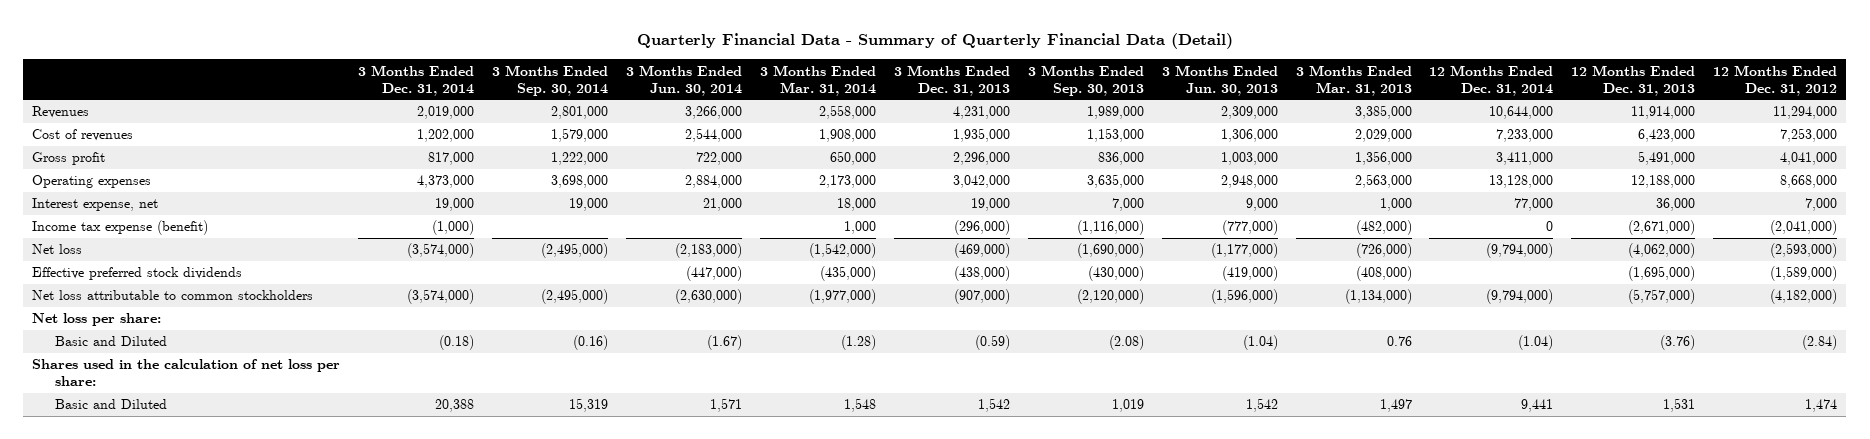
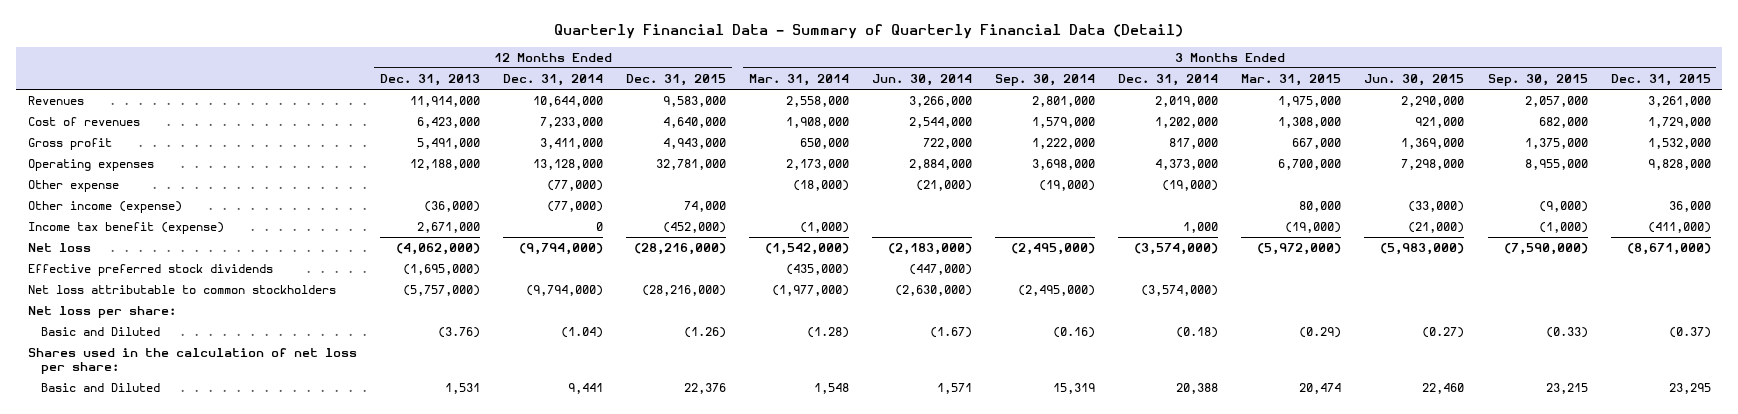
[893,64,1010,96] 3 Months Ended Dec. 31, 2013 -> none
[1027,64,1144,96] 3 Months Ended Sep. 30, 2013 -> none
[1161,64,1278,96] 3 Months Ended Jun. 30, 2013 -> none
[1295,64,1412,96] 3 Months Ended Mar. 31, 2013 -> none
[1713,64,1838,96] 12 Months Ended Dec. 31, 2012 -> none
none -> [625,74,726,87] Dec. 31, 2015
none -> [1241,74,1342,87] Mar. 31, 2015
none -> [1364,74,1465,87] Jun. 30, 2015
none -> [1487,74,1588,87] Sep. 30, 2015
none -> [1610,74,1711,87] Dec. 31, 2015
[32,198,159,212] Interest expense, net -> none
none -> [27,180,119,193] Other expense
none -> [27,201,182,214] Other income (expense)
[32,220,209,236] Income tax expense (benefit) -> [27,222,224,235] Income tax benefit (expense)
[432,220,475,236] (1,000) -> [1183,222,1219,234] 1,000
[843,221,876,235] 1,000 -> [800,222,850,234] (1,000)
[1628,220,1696,236] (2,671,000) -> [416,222,480,234] 2,671,000

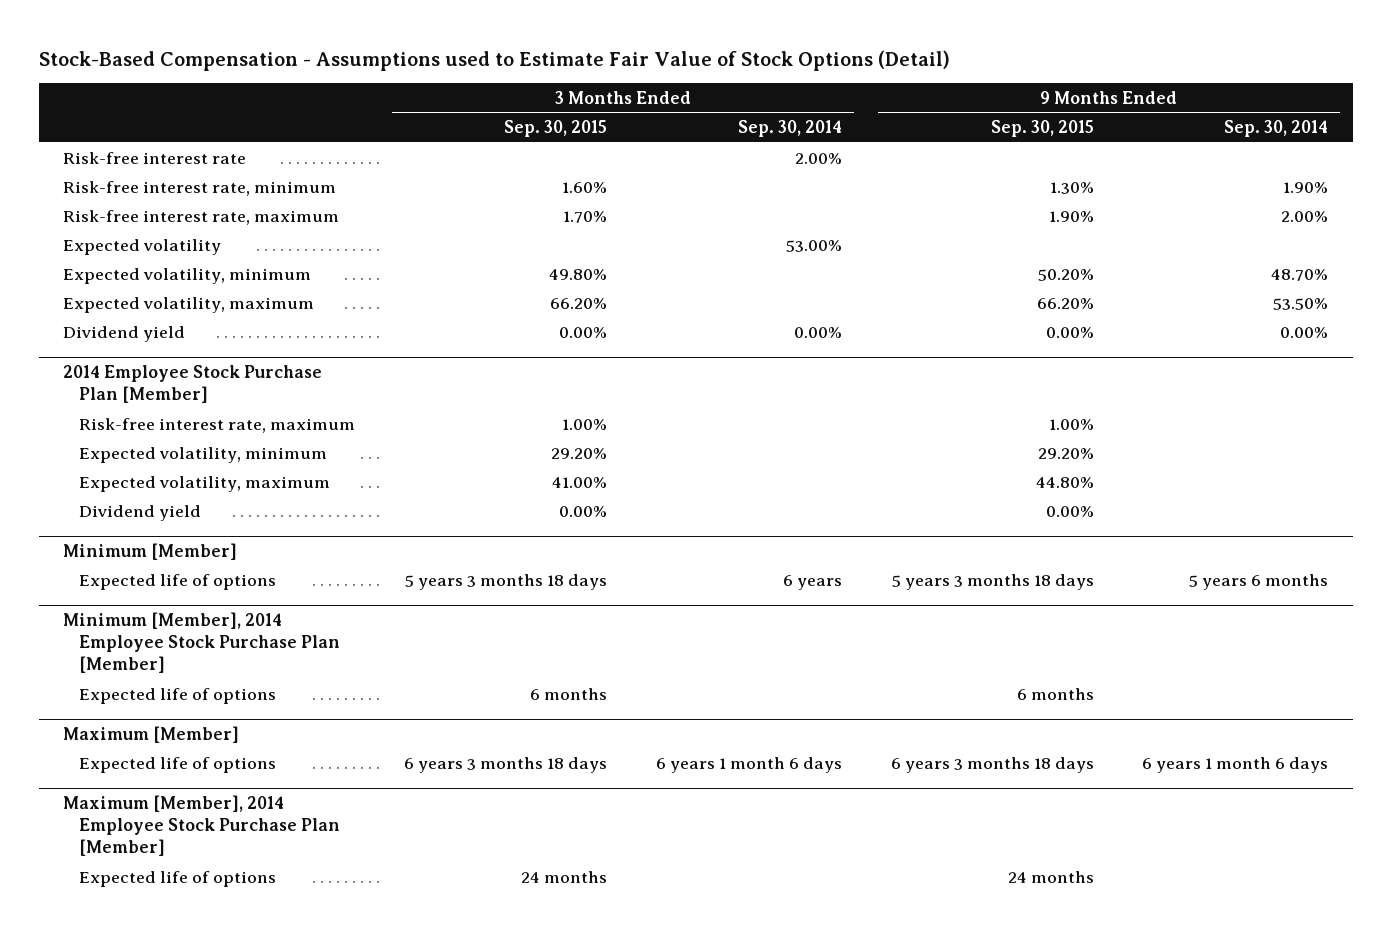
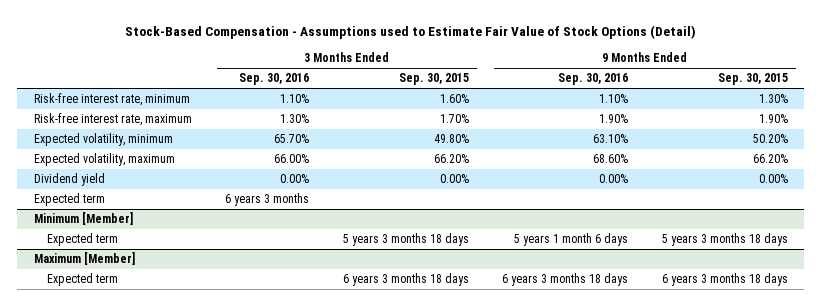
[737,119,842,137] Sep. 30, 2014 -> none
[1224,119,1329,137] Sep. 30, 2014 -> none
none -> [239,73,310,86] Sep. 30, 2016
none -> [558,73,629,86] Sep. 30, 2016
[62,151,246,164] Risk-free interest rate -> none
[62,238,221,255] Expected volatility -> none
[62,364,322,404] 2014 Employee Stock Purchase Plan [Member] -> none
[79,417,356,433] Risk-free interest rate, maximum -> none
[79,446,328,463] Expected volatility, minimum -> none
[79,475,331,492] Expected volatility, maximum -> none
[79,504,202,521] Dividend yield -> none
none -> [34,193,106,207] Expected term
[62,611,341,674] Minimum [Member], 2014 Employee Stock Purchase Plan [Member] -> none
[79,687,277,704] Expected life of options -> none
[79,573,277,590] Expected life of options -> [47,233,119,247] Expected term
[62,794,341,857] Maximum [Member], 2014 Employee Stock Purchase Plan [Member] -> none
[79,870,277,887] Expected life of options -> none
[79,756,277,773] Expected life of options -> [47,273,119,287] Expected term

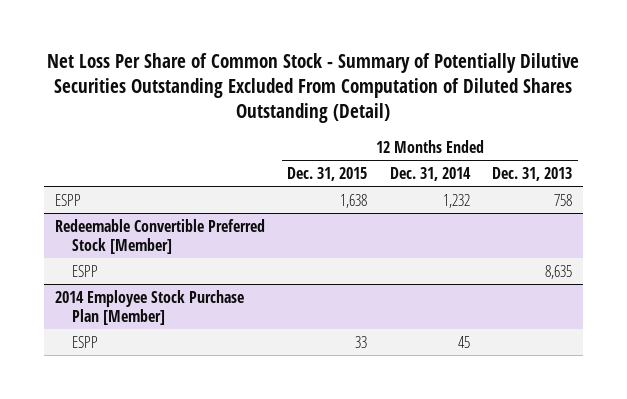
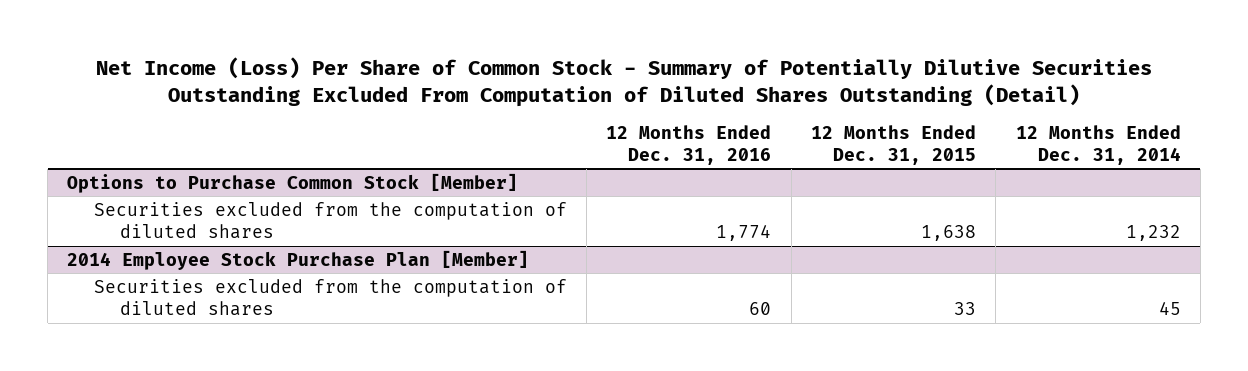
[47,53,580,124] Net Loss Per Share of Common Stock - Summary of Potentially Dilutive Securities Outstanding Excluded From Computation of Diluted Shares Outstanding (Detail) -> [95,56,1152,107] Net Income (Loss) Per Share of Common Stock - Summary of Potentially Dilutive Securities Outstanding Excluded From Computation of Diluted Shares Outstanding (Detail)
[491,166,572,181] Dec. 31, 2013 -> none
none -> [606,124,772,165] 12 Months Ended Dec. 31, 2016
[54,218,265,254] Redeemable Convertible Preferred Stock [Member] -> none
[71,264,98,277] ESPP -> none
none -> [67,172,519,193] Options to Purchase Common Stock [Member]
[54,193,81,206] ESPP -> [93,201,567,240] Securities excluded from the computation of diluted shares
[71,335,98,348] ESPP -> [93,278,567,317] Securities excluded from the computation of diluted shares

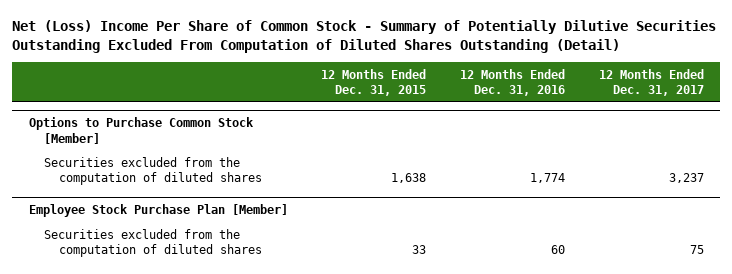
[95,56,1152,107] Net Income (Loss) Per Share of Common Stock - Summary of Potentially Dilutive Securities Outstanding Excluded From Computation of Diluted Shares Outstanding (Detail) -> [11,19,716,53] Net (Loss) Income Per Share of Common Stock - Summary of Potentially Dilutive Securities Outstanding Excluded From Computation of Diluted Shares Outstanding (Detail)
[1015,124,1181,165] 12 Months Ended Dec. 31, 2014 -> none
none -> [598,68,704,96] 12 Months Ended Dec. 31, 2017
[67,249,530,270] 2014 Employee Stock Purchase Plan [Member] -> [28,204,288,218] Employee Stock Purchase Plan [Member]

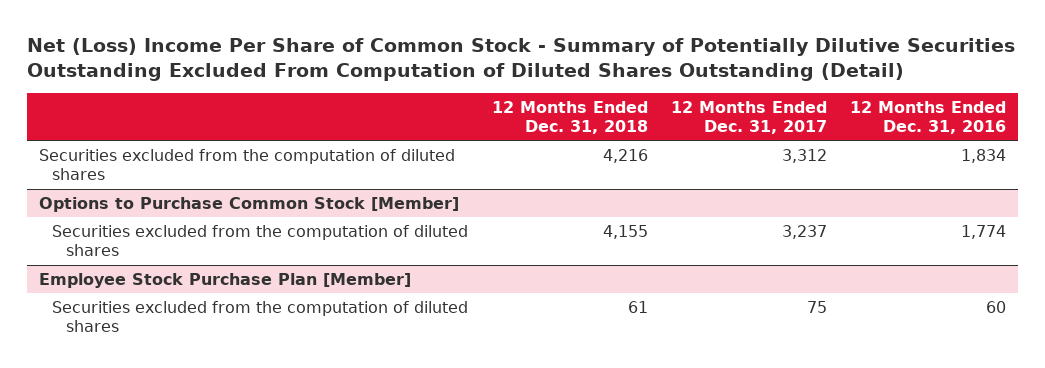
[321,68,427,96] 12 Months Ended Dec. 31, 2015 -> none
none -> [491,100,648,135] 12 Months Ended Dec. 31, 2018
none -> [38,148,455,181] Securities excluded from the computation of diluted shares

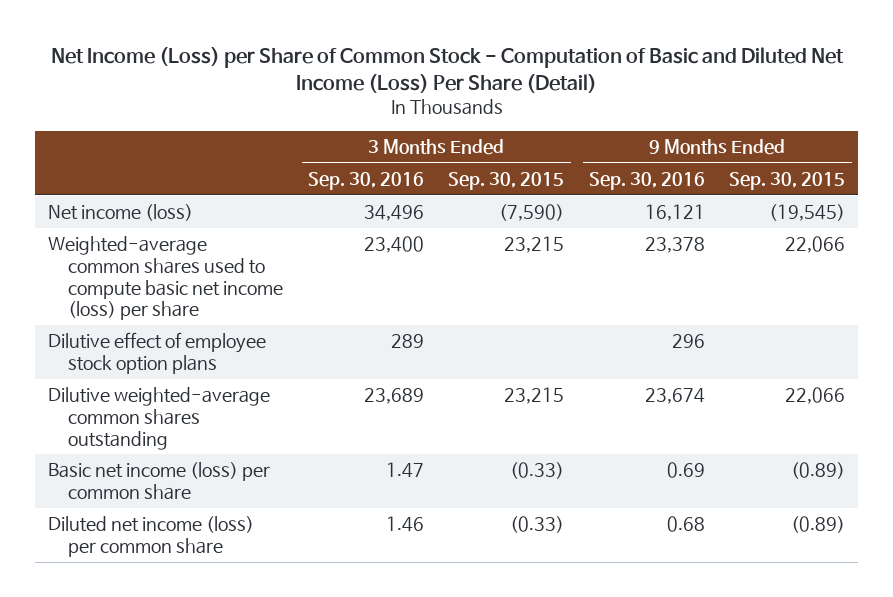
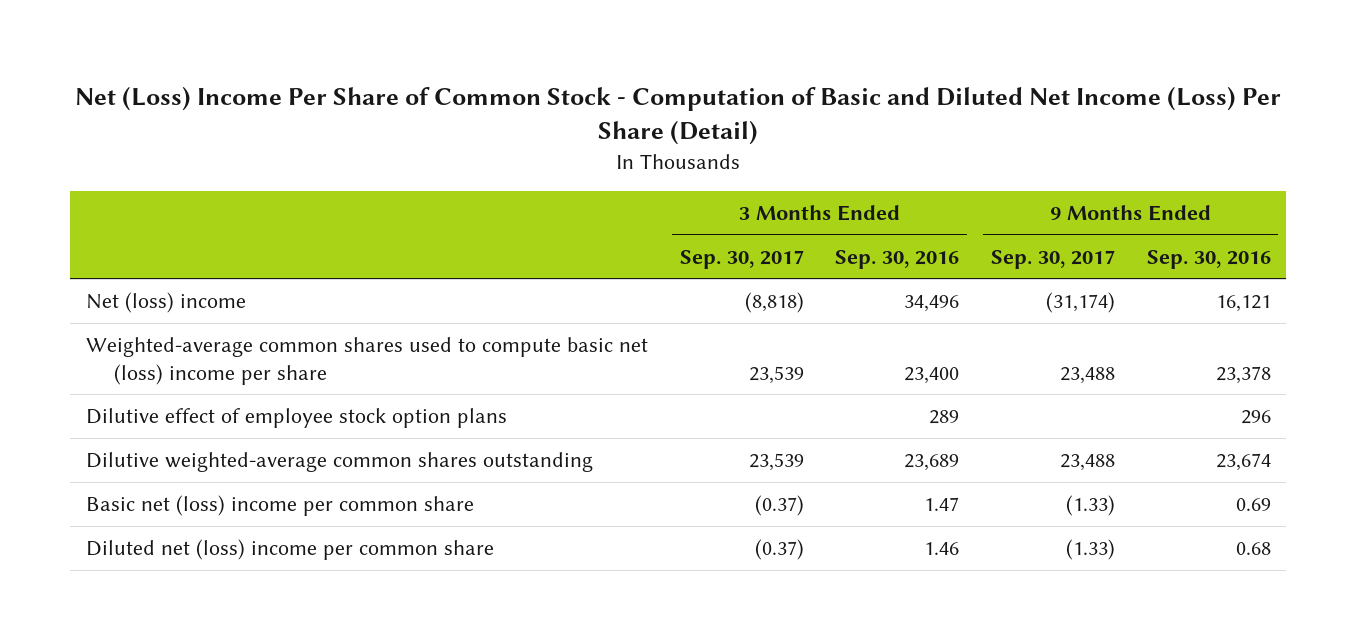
[50,46,844,93] Net Income (Loss) per Share of Common Stock - Computation of Basic and Diluted Net Income (Loss) Per Share (Detail) -> [75,85,1282,145] Net (Loss) Income Per Share of Common Stock - Computation of Basic and Diluted Net Income (Loss) Per Share (Detail)
[448,171,565,190] Sep. 30, 2015 -> none
[729,171,846,190] Sep. 30, 2015 -> none
none -> [679,249,804,269] Sep. 30, 2017
none -> [990,249,1115,269] Sep. 30, 2017
[47,204,193,222] Net income (loss) -> [86,292,247,314] Net (loss) income
[47,236,284,321] Weighted-average common shares used to compute basic net income (loss) per share -> [86,337,649,385] Weighted-average common shares used to compute basic net (loss) income per share
[47,462,270,500] Basic net income (loss) per common share -> [86,495,475,517] Basic net (loss) income per common share
[47,516,254,557] Diluted net income (loss) per common share -> [86,539,495,561] Diluted net (loss) income per common share

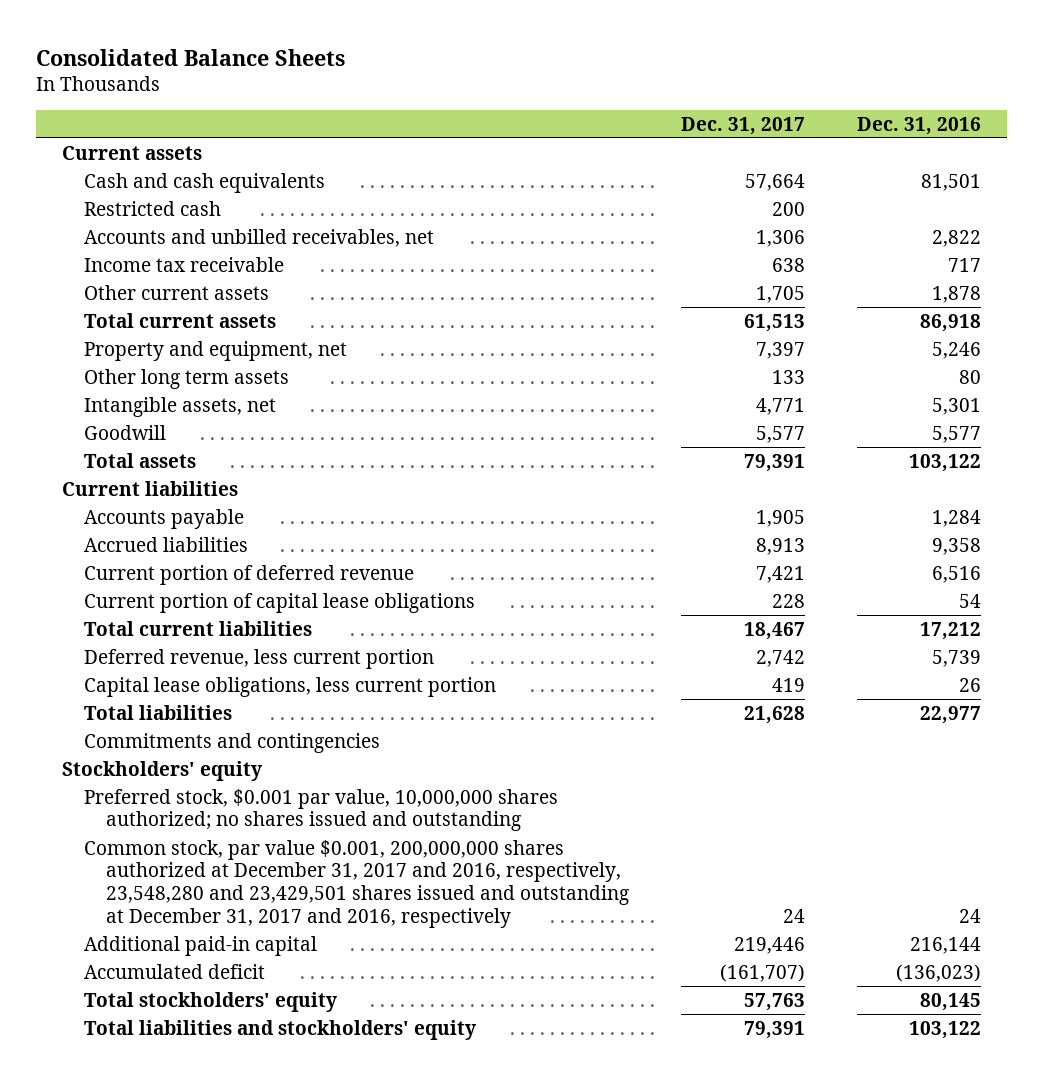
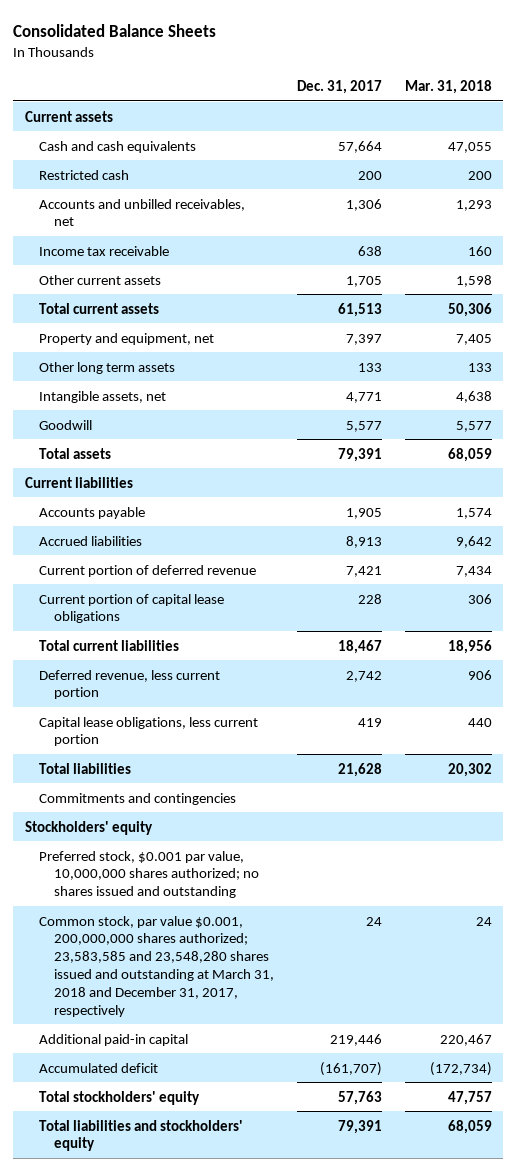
[857,116,982,135] Dec. 31, 2016 -> none
none -> [404,80,492,95] Mar. 31, 2018
[84,839,629,928] Common stock, par value $0.001, 200,000,000 shares authorized at December 31, 2017 and 2016, respectively, 23,548,280 and 23,429,501 shares issued and outstanding at December 31, 2017 and 2016, respectively -> [39,915,274,1017] Common stock, par value $0.001, 200,000,000 shares authorized; 23,583,585 and 23,548,280 shares issued and outstanding at March 31, 2018 and December 31, 2017, respectively

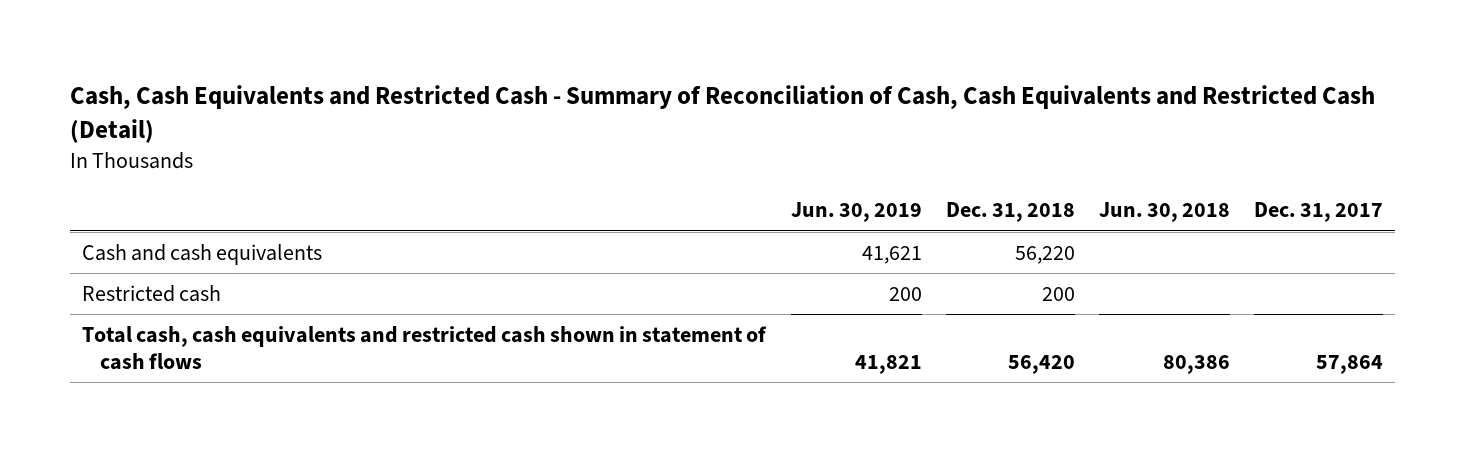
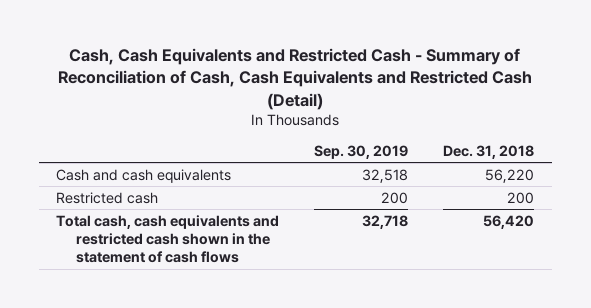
[790,202,922,223] Jun. 30, 2019 -> none
[1098,202,1230,223] Jun. 30, 2018 -> none
[1254,202,1384,223] Dec. 31, 2017 -> none
none -> [314,145,409,160] Sep. 30, 2019
[82,325,768,370] Total cash, cash equivalents and restricted cash shown in statement of cash flows -> [56,214,280,264] Total cash, cash equivalents and restricted cash shown in the statement of cash flows

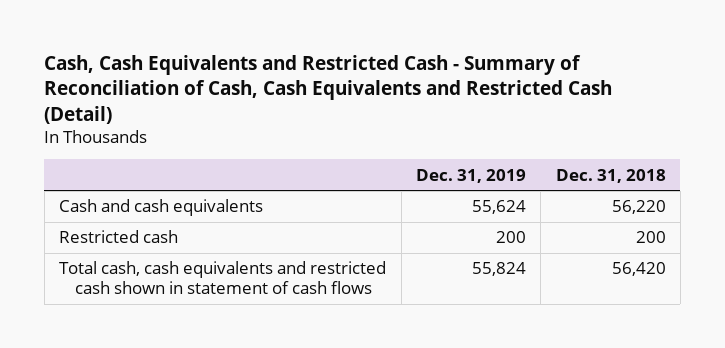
[314,145,409,160] Sep. 30, 2019 -> none
none -> [415,168,526,183] Dec. 31, 2019
[56,214,280,264] Total cash, cash equivalents and restricted cash shown in the statement of cash flows -> [59,261,387,294] Total cash, cash equivalents and restricted cash shown in statement of cash flows

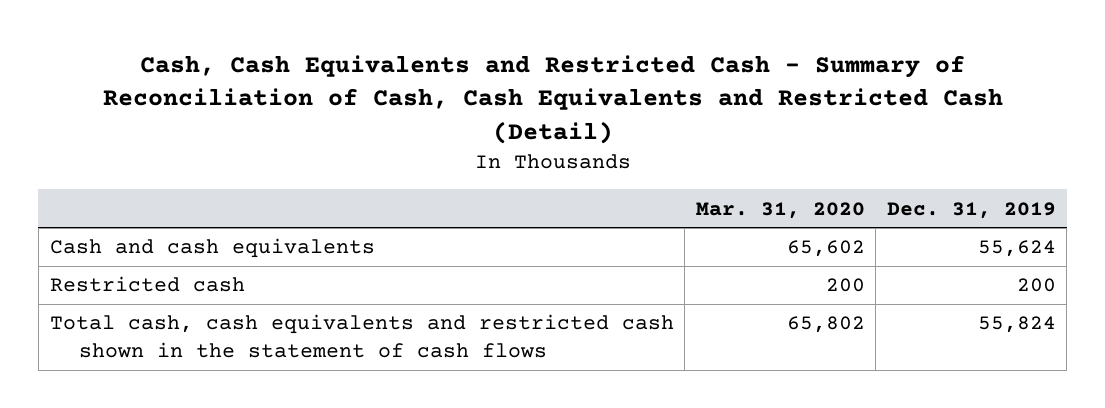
[555,168,666,183] Dec. 31, 2018 -> none
none -> [695,201,865,219] Mar. 31, 2020
[59,261,387,294] Total cash, cash equivalents and restricted cash shown in statement of cash flows -> [49,314,674,358] Total cash, cash equivalents and restricted cash shown in the statement of cash flows

